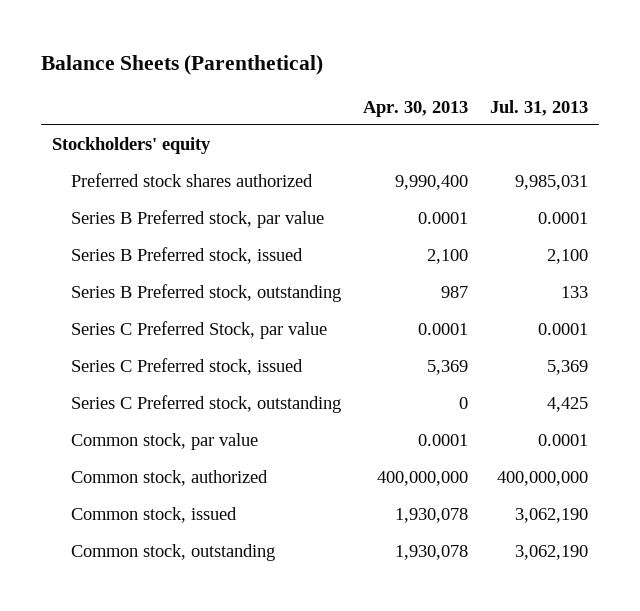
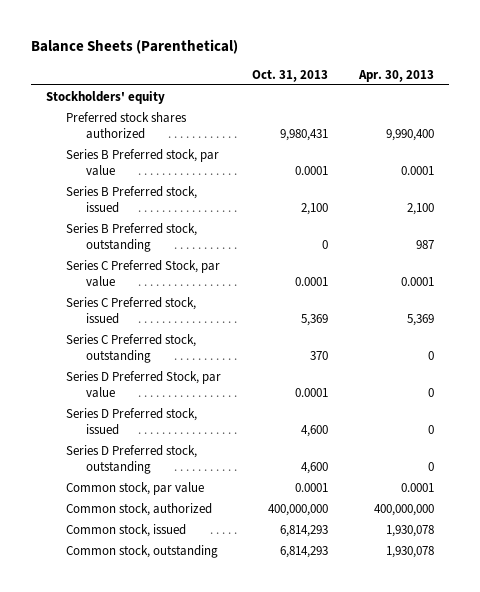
[489,99,588,116] Jul. 31, 2013 -> none
none -> [251,69,328,82] Oct. 31, 2013
none -> [66,370,222,398] Series D Preferred Stock, par value
none -> [66,407,198,435] Series D Preferred stock, issued
none -> [66,444,198,474] Series D Preferred stock, outstanding

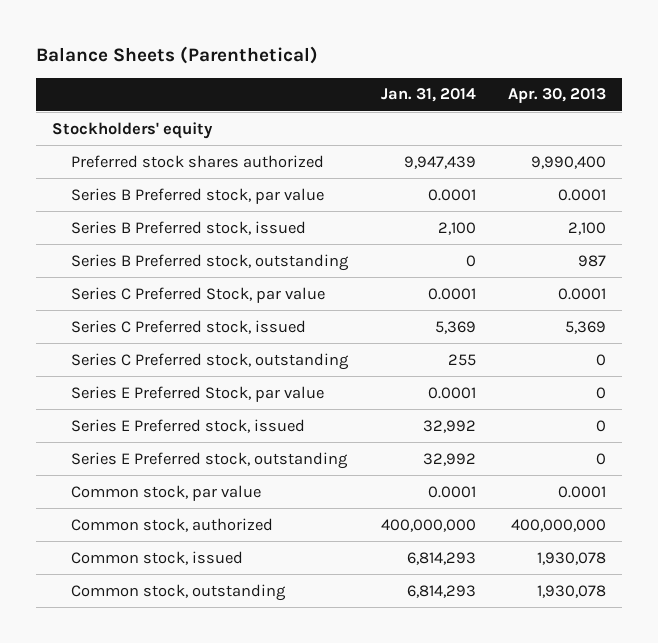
[251,69,328,82] Oct. 31, 2013 -> none
none -> [380,88,476,103] Jan. 31, 2014
[66,370,222,398] Series D Preferred Stock, par value -> [71,385,325,402] Series E Preferred Stock, par value
[66,407,198,435] Series D Preferred stock, issued -> [71,418,306,433] Series E Preferred stock, issued
[66,444,198,474] Series D Preferred stock, outstanding -> [71,451,349,469] Series E Preferred stock, outstanding

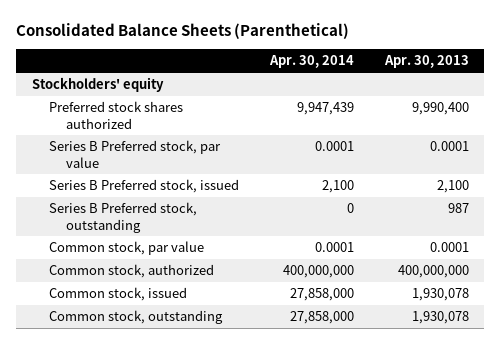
[35,46,318,65] Balance Sheets (Parenthetical) -> [16,23,350,40] Consolidated Balance Sheets (Parenthetical)
[380,88,476,103] Jan. 31, 2014 -> none
none -> [268,55,354,69] Apr. 30, 2014
[71,286,326,303] Series C Preferred Stock, par value -> none
[71,319,307,334] Series C Preferred stock, issued -> none
[71,352,350,370] Series C Preferred stock, outstanding -> none
[71,385,325,402] Series E Preferred Stock, par value -> none
[71,418,306,433] Series E Preferred stock, issued -> none
[71,451,349,469] Series E Preferred stock, outstanding -> none

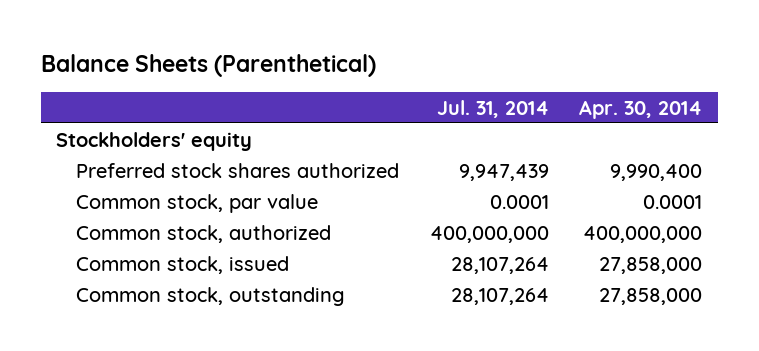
[16,23,350,40] Consolidated Balance Sheets (Parenthetical) -> [40,53,376,77] Balance Sheets (Parenthetical)
[383,55,469,69] Apr. 30, 2013 -> none
none -> [436,99,549,118] Jul. 31, 2014
[48,140,221,168] Series B Preferred stock, par value -> none
[48,179,239,194] Series B Preferred stock, issued -> none
[48,202,197,233] Series B Preferred stock, outstanding -> none
[296,102,354,116] 9,947,439 -> [610,163,703,181] 9,990,400

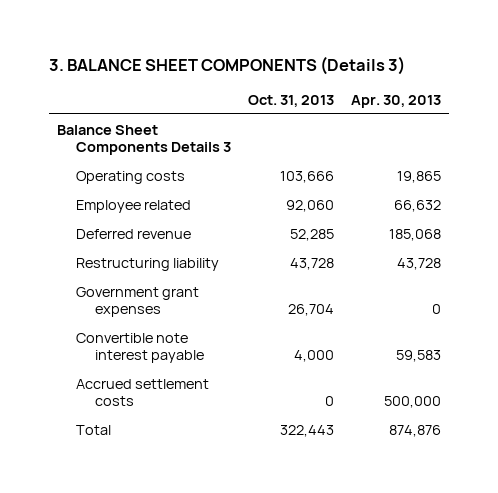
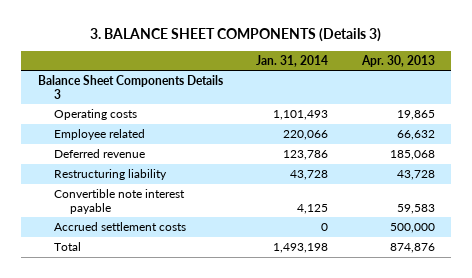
[247,94,334,107] Oct. 31, 2013 -> none
none -> [256,54,329,67] Jan. 31, 2014
[75,286,199,318] Government grant expenses -> none

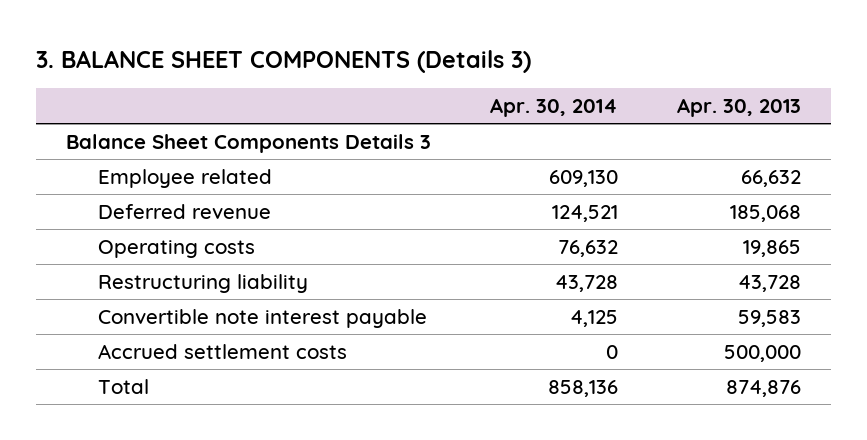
[256,54,329,67] Jan. 31, 2014 -> none
none -> [489,98,618,118] Apr. 30, 2014
[53,109,137,121] Operating costs -> [98,239,256,258] Operating costs

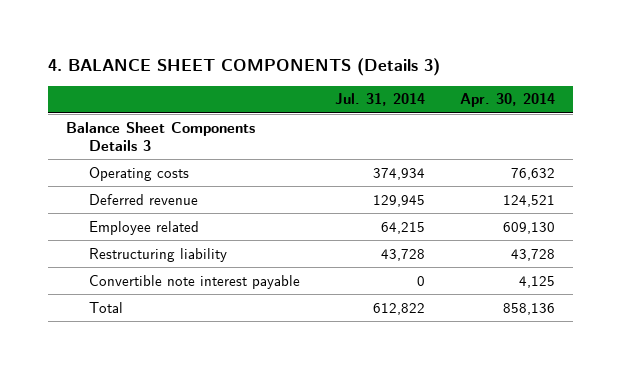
[35,49,531,73] 3. BALANCE SHEET COMPONENTS (Details 3) -> [47,57,440,76] 4. BALANCE SHEET COMPONENTS (Details 3)
[677,98,802,118] Apr. 30, 2013 -> none
none -> [334,93,425,107] Jul. 31, 2014
[98,203,272,219] Deferred revenue -> [88,193,198,205] Deferred revenue
[98,168,273,188] Employee related -> [88,220,199,235] Employee related
[98,343,348,359] Accrued settlement costs -> none

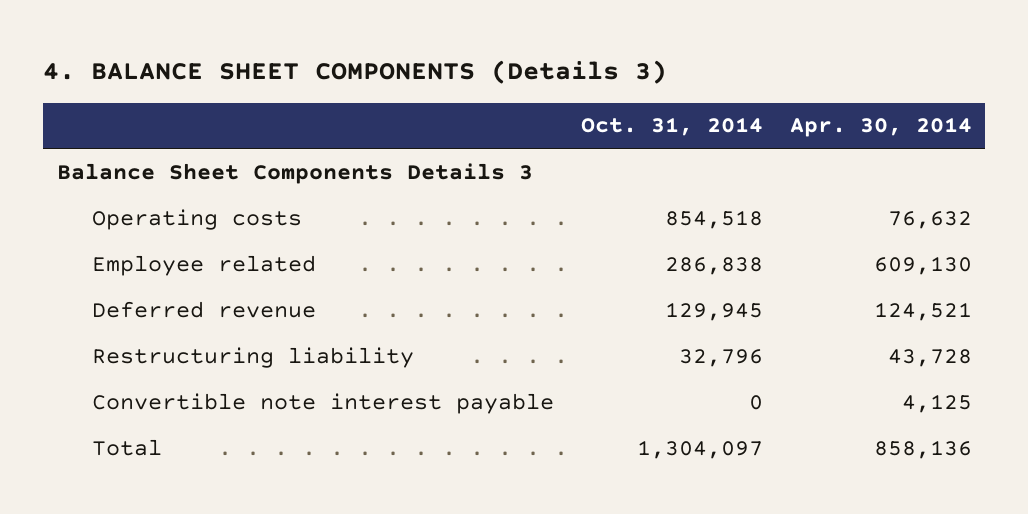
[334,93,425,107] Jul. 31, 2014 -> none
none -> [581,117,764,137] Oct. 31, 2014
[88,193,198,205] Deferred revenue -> [92,300,317,318] Deferred revenue

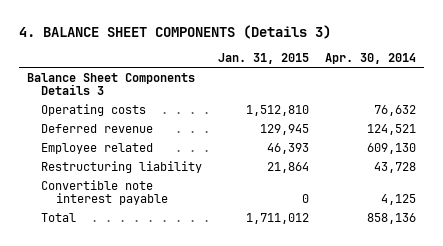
[581,117,764,137] Oct. 31, 2014 -> none
none -> [218,53,310,65] Jan. 31, 2015
[92,254,317,276] Employee related -> [41,142,154,154] Employee related

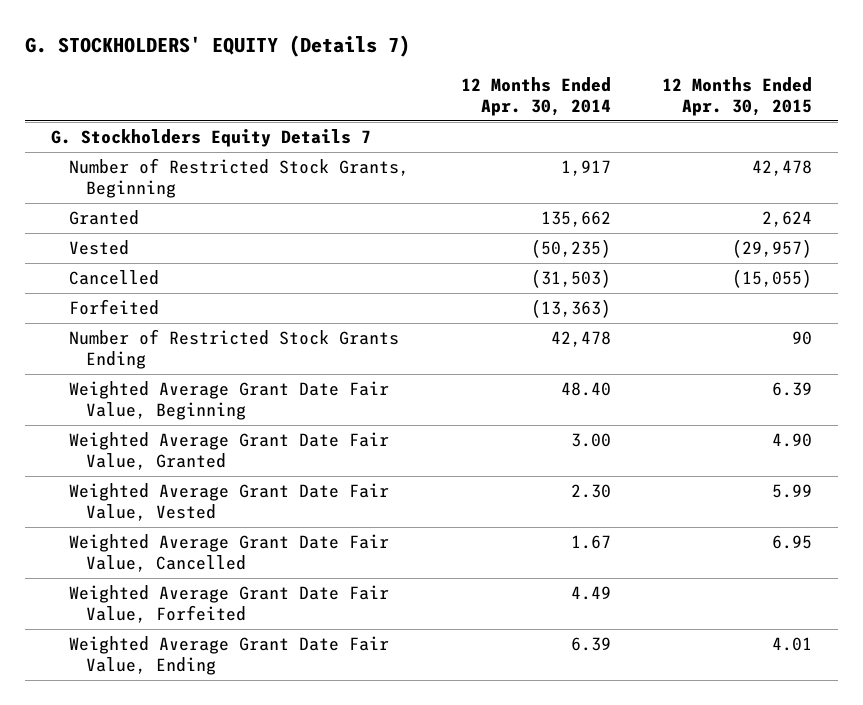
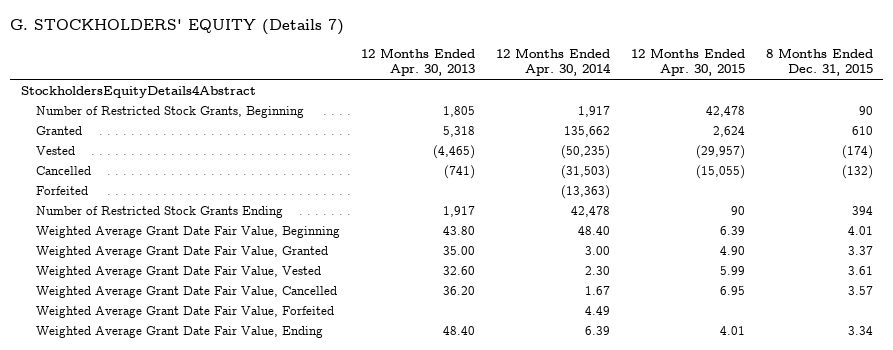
none -> [361,47,476,77] 12 Months Ended Apr. 30, 2013
none -> [765,47,873,77] 8 Months Ended Dec. 31, 2015
[50,129,371,148] G. Stockholders Equity Details 7 -> [20,84,256,98] StockholdersEquityDetails4Abstract

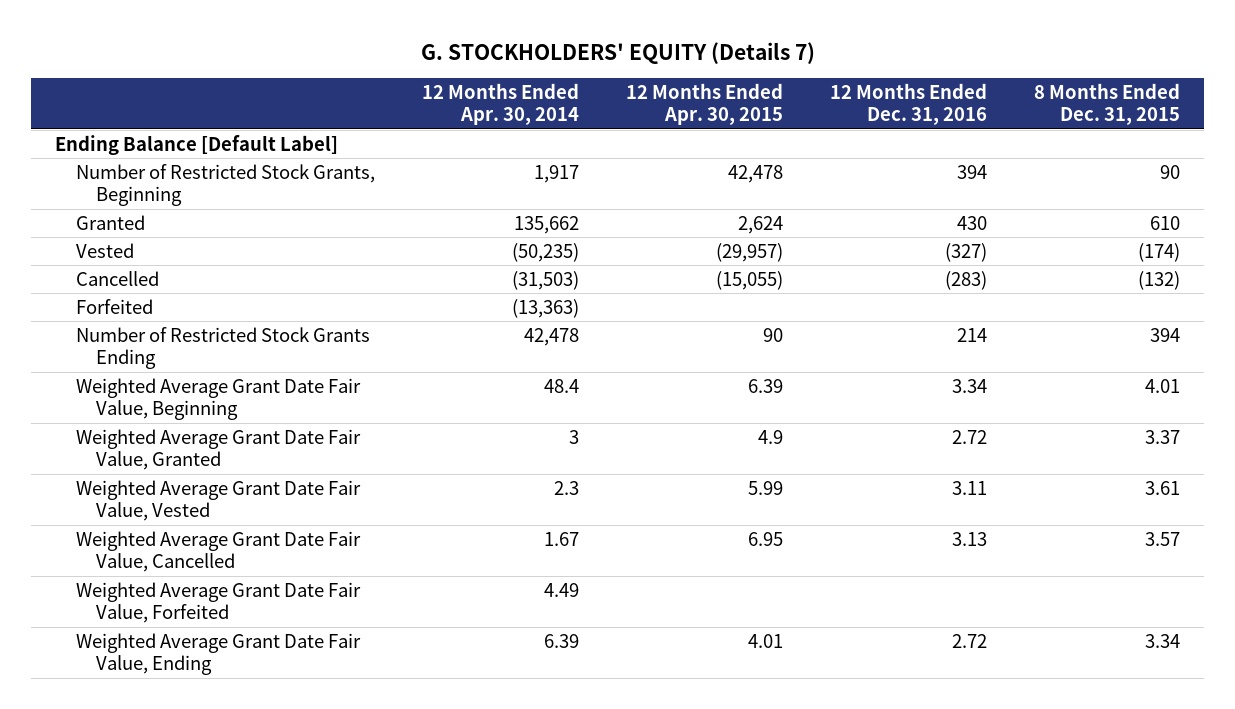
[361,47,476,77] 12 Months Ended Apr. 30, 2013 -> none
none -> [830,82,988,126] 12 Months Ended Dec. 31, 2016
[20,84,256,98] StockholdersEquityDetails4Abstract -> [54,134,338,155] Ending Balance [Default Label]
[577,225,610,235] 48.40 -> [543,378,579,393] 48.4
[584,245,610,255] 3.00 -> [568,429,579,444] 3
[719,245,745,255] 4.90 -> [758,429,784,444] 4.9
[584,265,610,275] 2.30 -> [553,480,579,495] 2.3

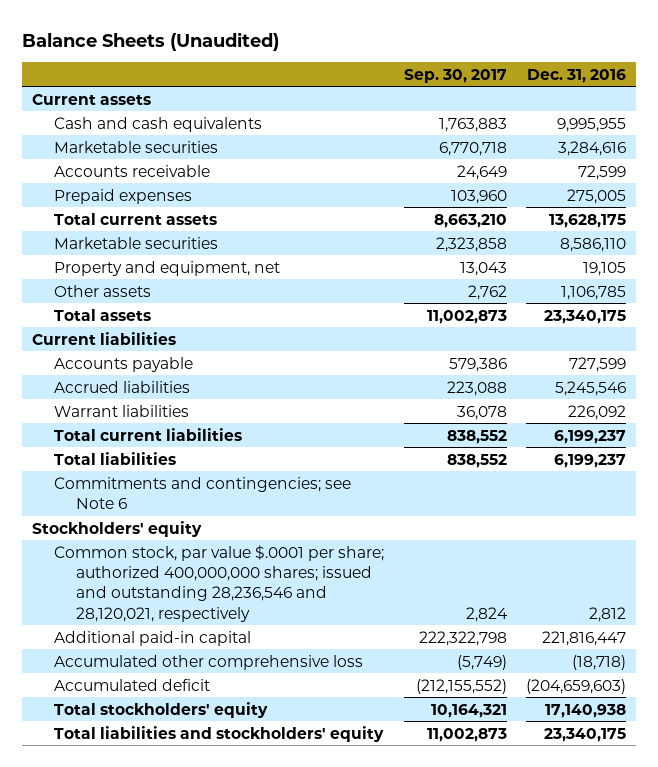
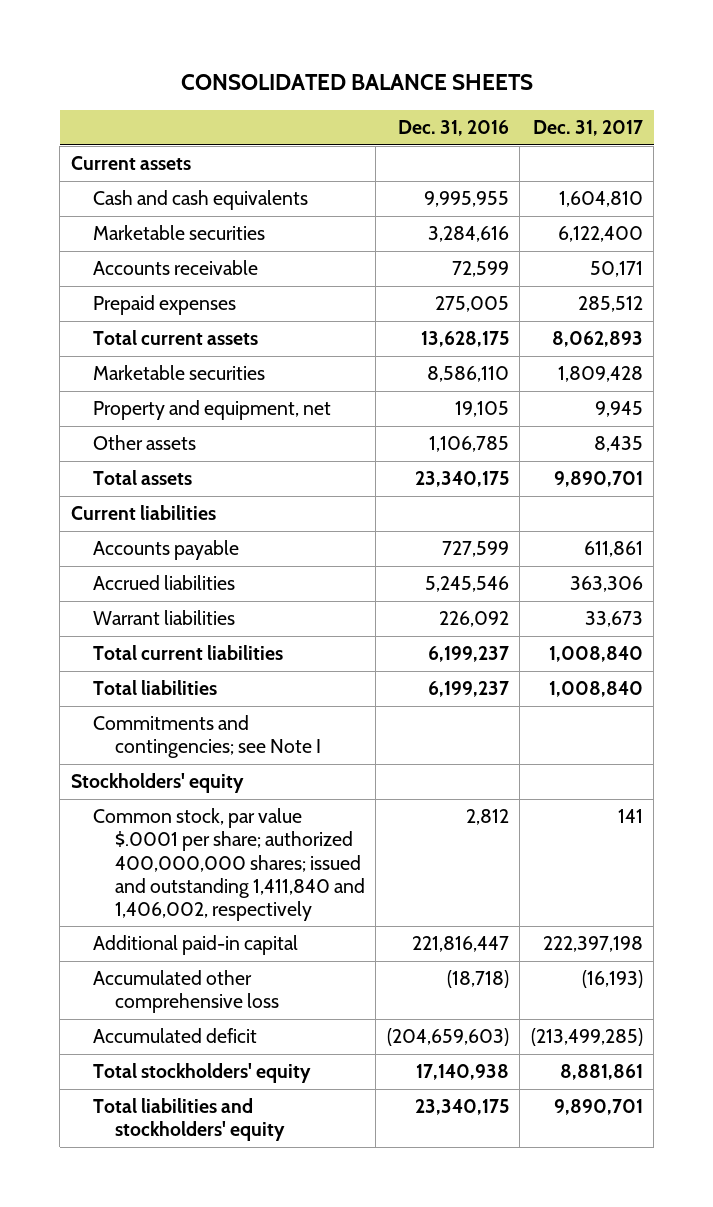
[22,31,280,51] Balance Sheets (Unaudited) -> [180,74,533,91] CONSOLIDATED BALANCE SHEETS
[403,68,507,83] Sep. 30, 2017 -> none
none -> [532,120,643,137] Dec. 31, 2017
[53,476,351,509] Commitments and contingencies; see Note 6 -> [92,715,321,759] Commitments and contingencies; see Note I
[53,544,384,622] Common stock, par value $.0001 per share; authorized 400,000,000 shares; issued and outstanding 28,236,546 and 28,120,021, respectively -> [92,808,365,921] Common stock, par value $.0001 per share; authorized 400,000,000 shares; issued and outstanding 1,411,840 and 1,406,002, respectively

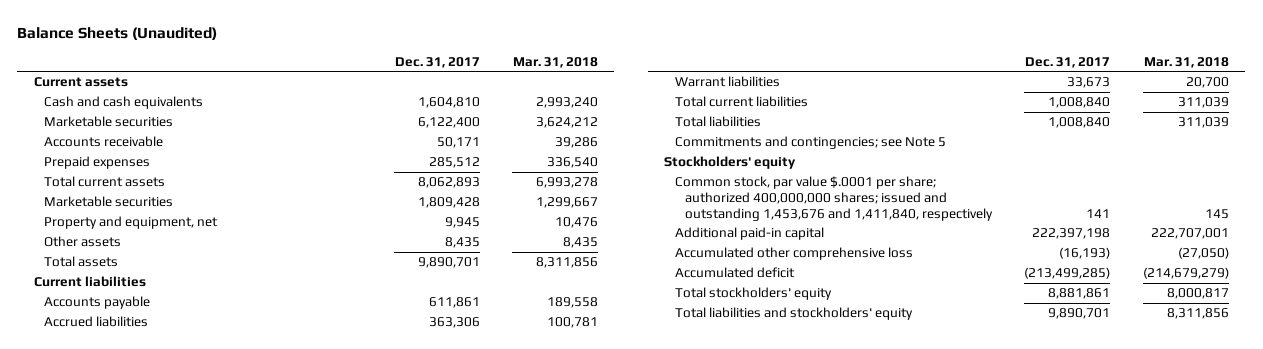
[180,74,533,91] CONSOLIDATED BALANCE SHEETS -> [17,27,218,41] Balance Sheets (Unaudited)
[397,120,509,137] Dec. 31, 2016 -> none
none -> [513,56,599,68] Mar. 31, 2018
[92,715,321,759] Commitments and contingencies; see Note I -> [674,136,946,150] Commitments and contingencies; see Note 5
[92,808,365,921] Common stock, par value $.0001 per share; authorized 400,000,000 shares; issued and outstanding 1,411,840 and 1,406,002, respectively -> [674,176,993,221] Common stock, par value $.0001 per share; authorized 400,000,000 shares; issued and outstanding 1,453,676 and 1,411,840, respectively

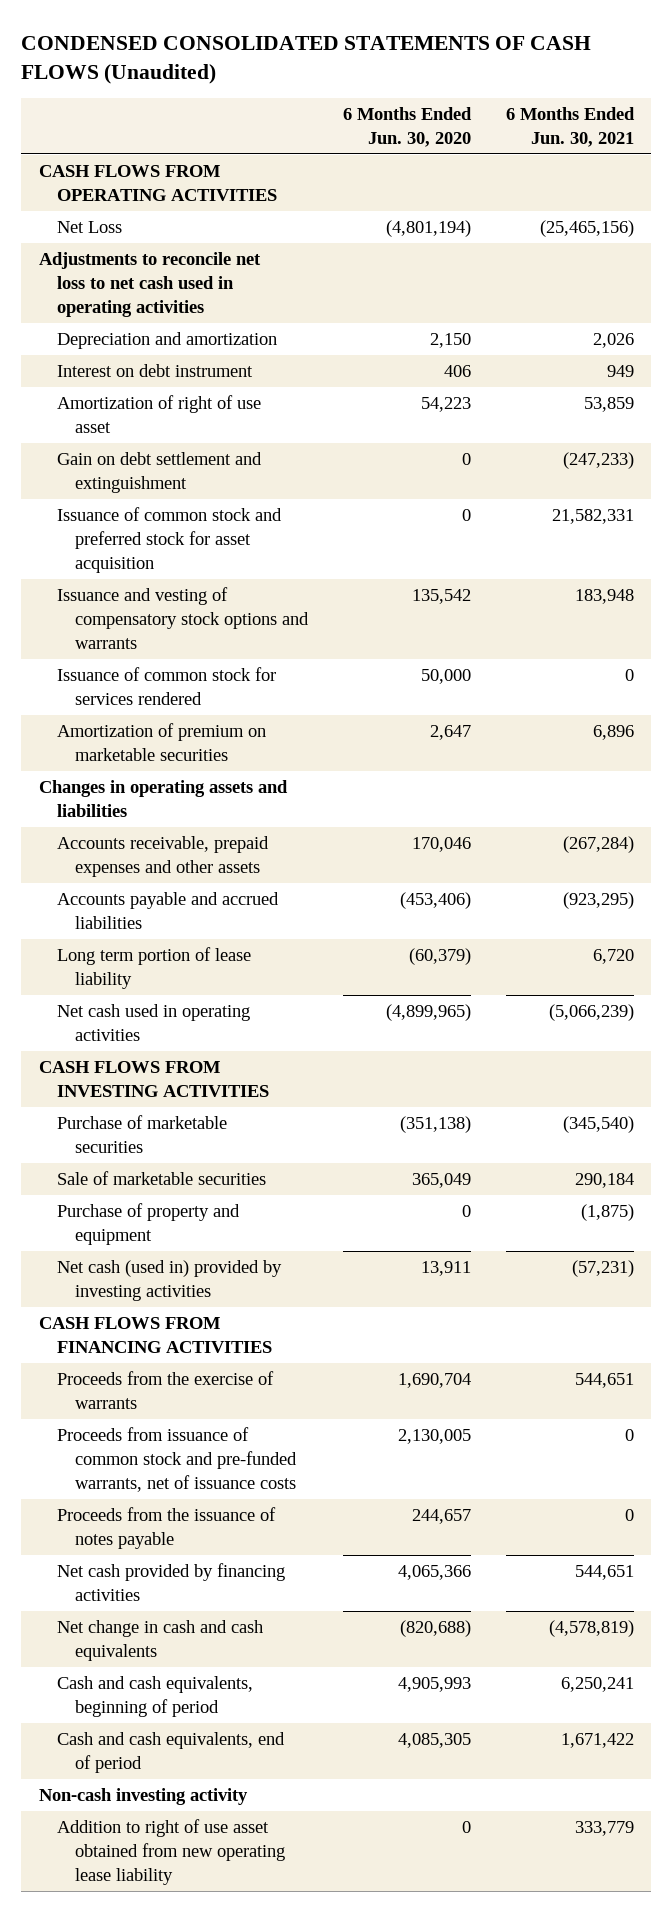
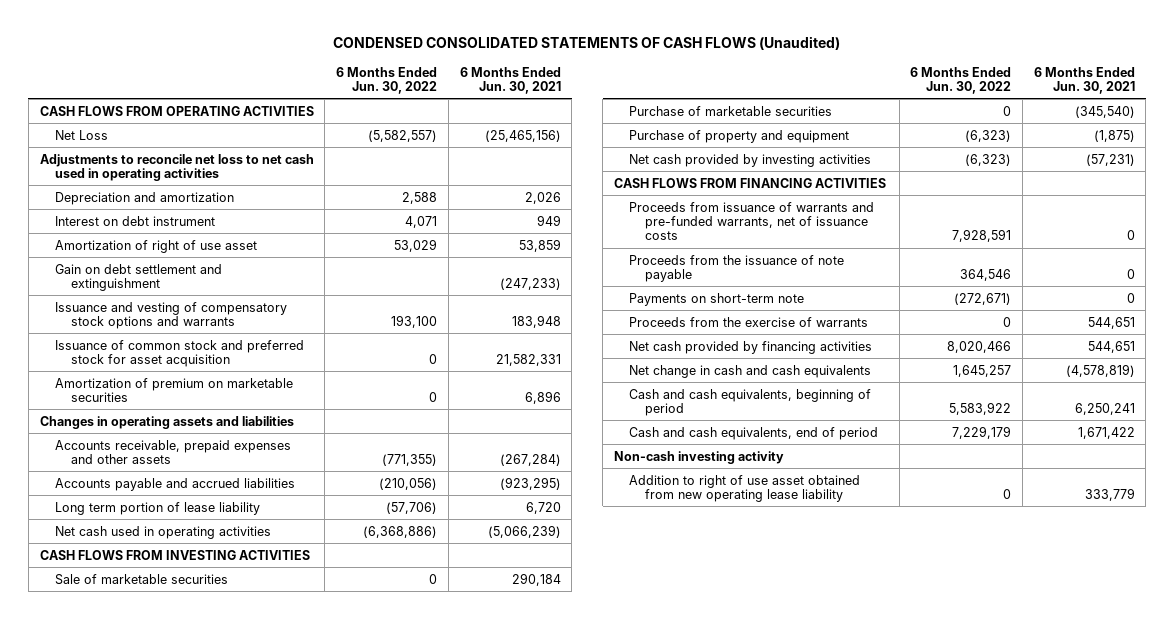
[342,106,472,147] 6 Months Ended Jun. 30, 2020 -> none
none -> [336,66,438,94] 6 Months Ended Jun. 30, 2022
[56,667,276,706] Issuance of common stock for services rendered -> none
[56,507,282,574] Issuance of common stock and preferred stock for asset acquisition -> [55,339,305,367] Issuance of common stock and preferred stock for asset acquisition
[56,1115,227,1154] Purchase of marketable securities -> [629,105,833,116] Purchase of marketable securities
[56,1260,282,1302] Net cash (used in) provided by investing activities -> [629,153,872,167] Net cash provided by investing activities
none -> [629,201,875,241] Proceeds from issuance of warrants and pre-funded warrants, net of issuance costs
none -> [629,254,845,282] Proceeds from the issuance of note payable
none -> [629,292,805,306] Payments on short-term note
[56,1427,297,1493] Proceeds from issuance of common stock and pre-funded warrants, net of issuance costs -> none
[56,1507,276,1550] Proceeds from the issuance of notes payable -> none

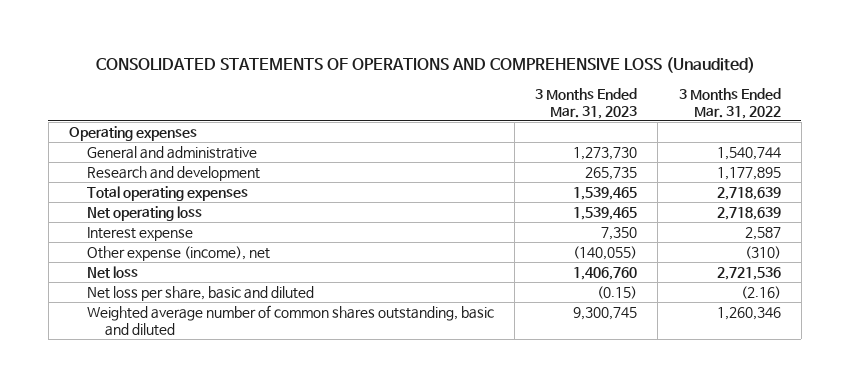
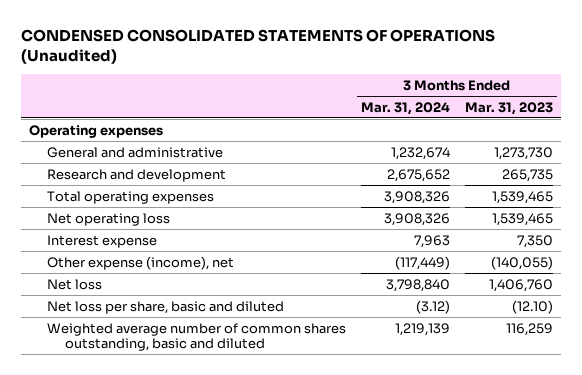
[95,57,755,74] CONSOLIDATED STATEMENTS OF OPERATIONS AND COMPREHENSIVE LOSS (Unaudited) -> [21,29,496,65] CONDENSED CONSOLIDATED STATEMENTS OF OPERATIONS (Unaudited)
[678,88,781,119] 3 Months Ended Mar. 31, 2022 -> none
none -> [360,101,450,115] Mar. 31, 2024
[597,286,638,300] (0.15) -> [512,299,554,314] (12.10)
[573,307,638,321] 9,300,745 -> [506,322,554,336] 116,259

